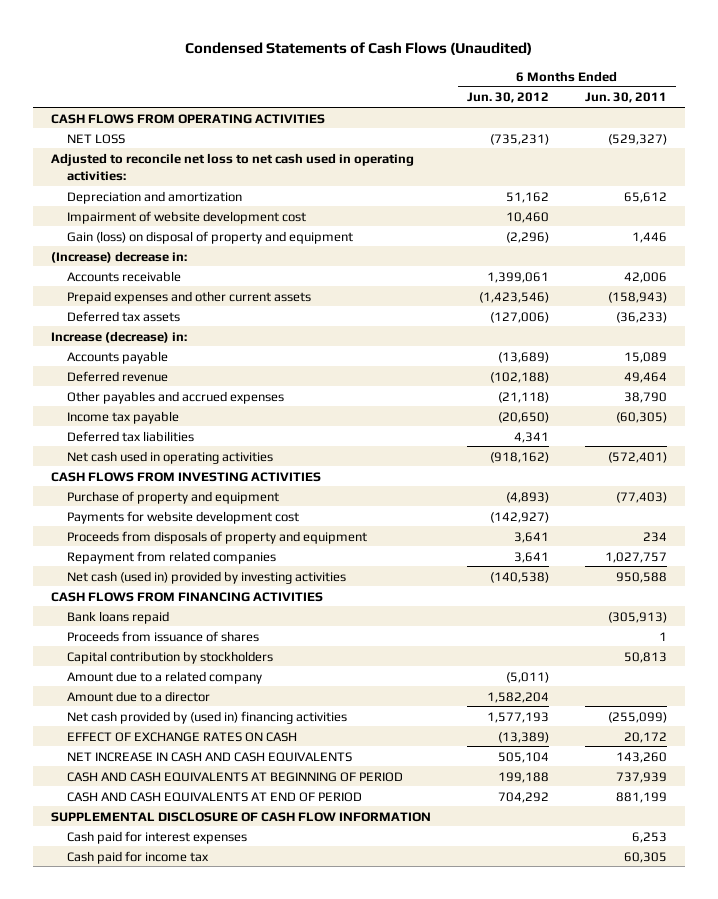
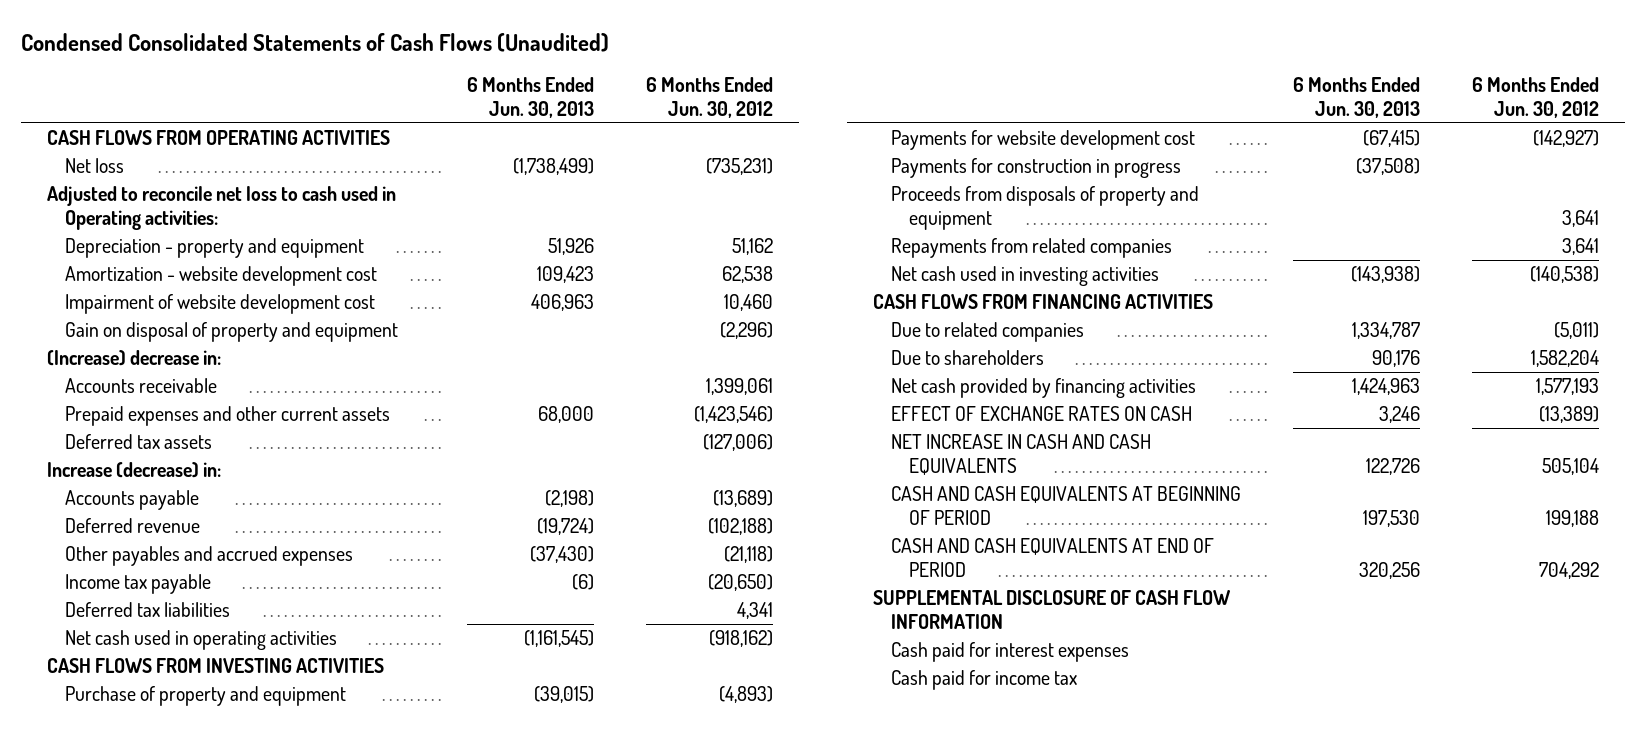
[184,42,532,56] Condensed Statements of Cash Flows (Unaudited) -> [21,33,610,53] Condensed Consolidated Statements of Cash Flows (Unaudited)
[584,92,667,104] Jun. 30, 2011 -> none
none -> [467,76,595,118] 6 Months Ended Jun. 30, 2013
[67,133,126,144] NET LOSS -> [65,158,125,174] Net loss
[50,152,414,181] Adjusted to reconcile net loss to net cash used in operating activities: -> [47,186,397,230] Adjusted to reconcile net loss to cash used in Operating activities:
[67,190,243,204] Depreciation and amortization -> [65,238,365,259] Depreciation - property and equipment
none -> [65,266,378,287] Amortization - website development cost
[67,230,354,244] Gain (loss) on disposal of property and equipment -> [65,322,399,343] Gain on disposal of property and equipment
none -> [891,158,1182,179] Payments for construction in progress
[67,550,277,564] Repayment from related companies -> [891,238,1173,259] Repayments from related companies
[67,570,347,584] Net cash (used in) provided by investing activities -> [891,266,1160,287] Net cash used in investing activities
[67,610,170,624] Bank loans repaid -> none
[67,630,260,642] Proceeds from issuance of shares -> none
[67,650,274,664] Capital contribution by stockholders -> none
[67,670,263,684] Amount due to a related company -> [891,322,1085,343] Due to related companies
[67,690,211,702] Amount due to a director -> [891,350,1045,366] Due to shareholders
[67,710,348,724] Net cash provided by (used in) financing activities -> [891,378,1197,399] Net cash provided by financing activities

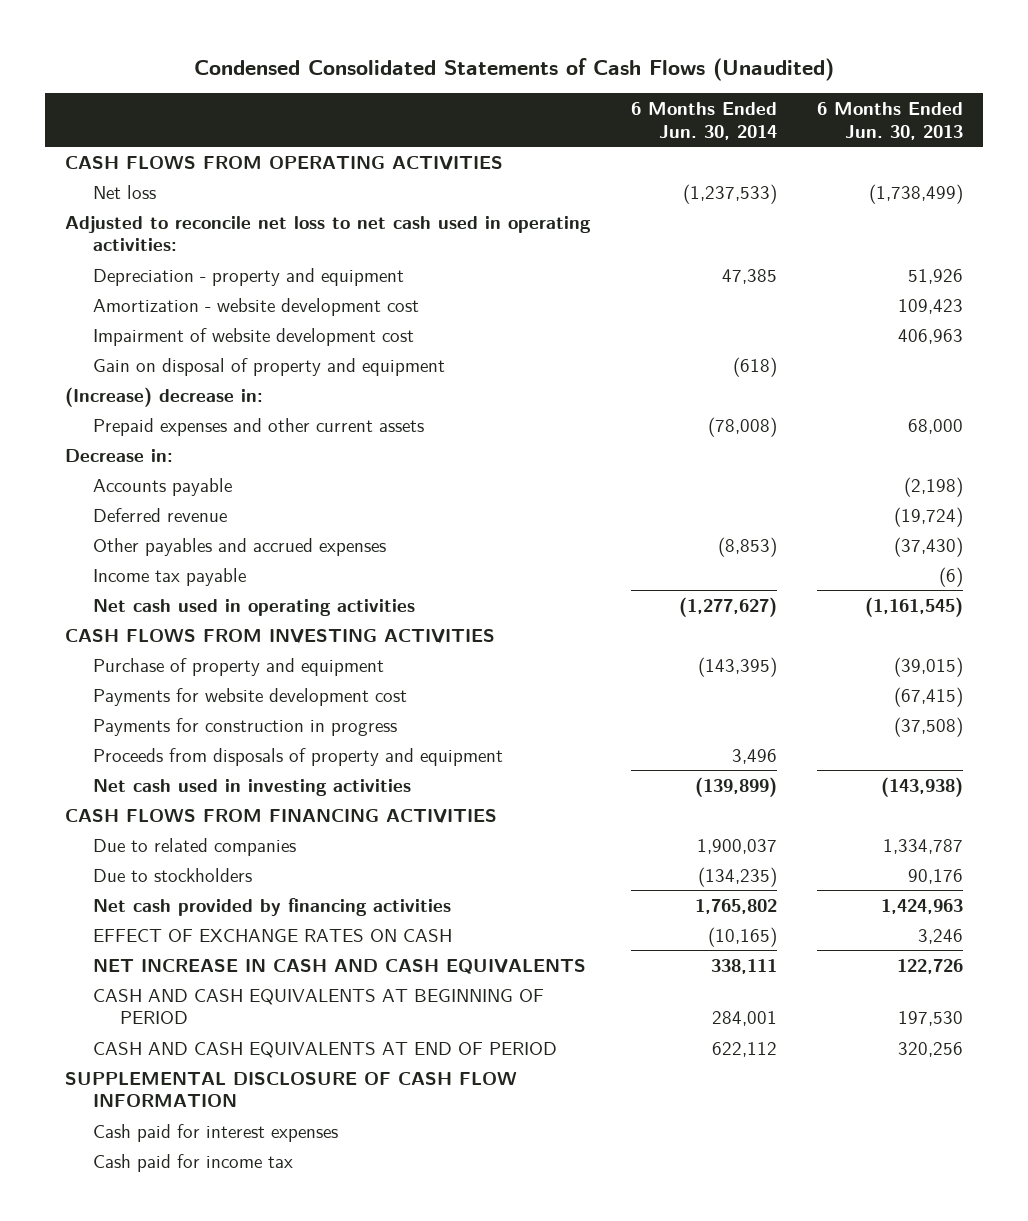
[645,76,773,118] 6 Months Ended Jun. 30, 2012 -> none
none -> [630,102,777,140] 6 Months Ended Jun. 30, 2014
[47,186,397,230] Adjusted to reconcile net loss to cash used in Operating activities: -> [65,215,592,252] Adjusted to reconcile net loss to net cash used in operating activities:
[65,378,218,394] Accounts receivable -> none
[65,434,213,450] Deferred tax assets -> none
[47,462,222,479] Increase (decrease) in: -> [65,448,174,462] Decrease in:
[65,602,231,618] Deferred tax liabilities -> none
[891,238,1173,259] Repayments from related companies -> none
[891,350,1045,366] Due to shareholders -> [92,867,252,882] Due to stockholders

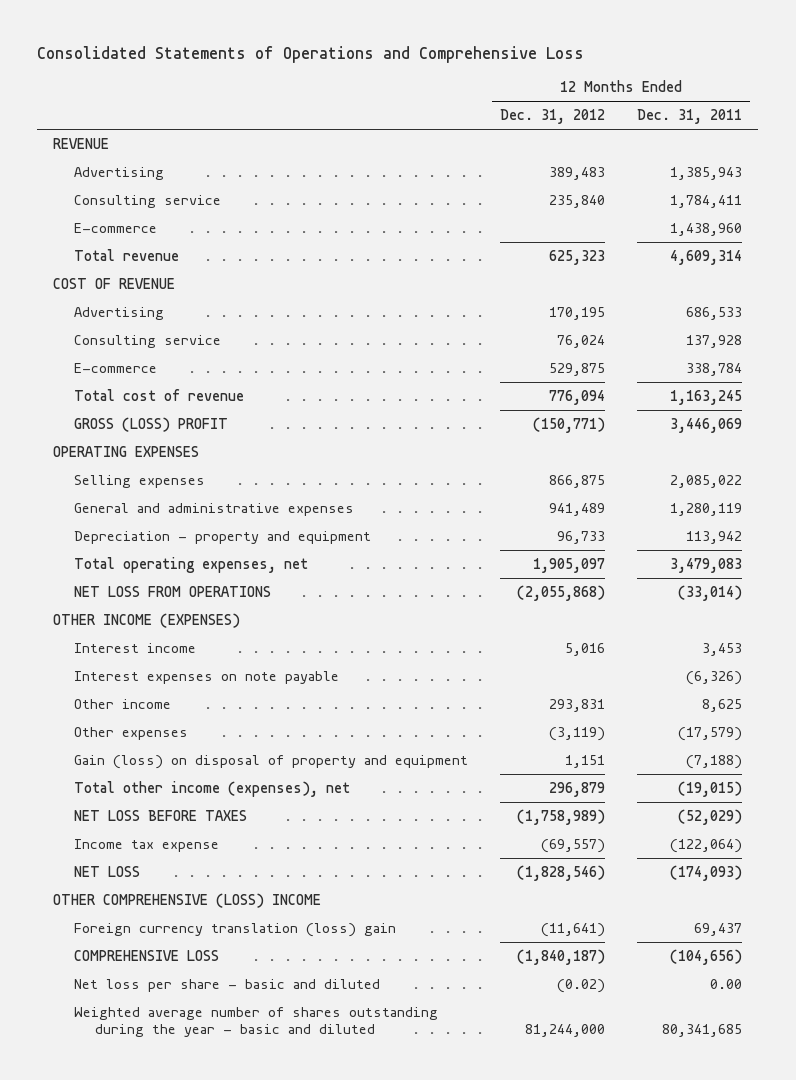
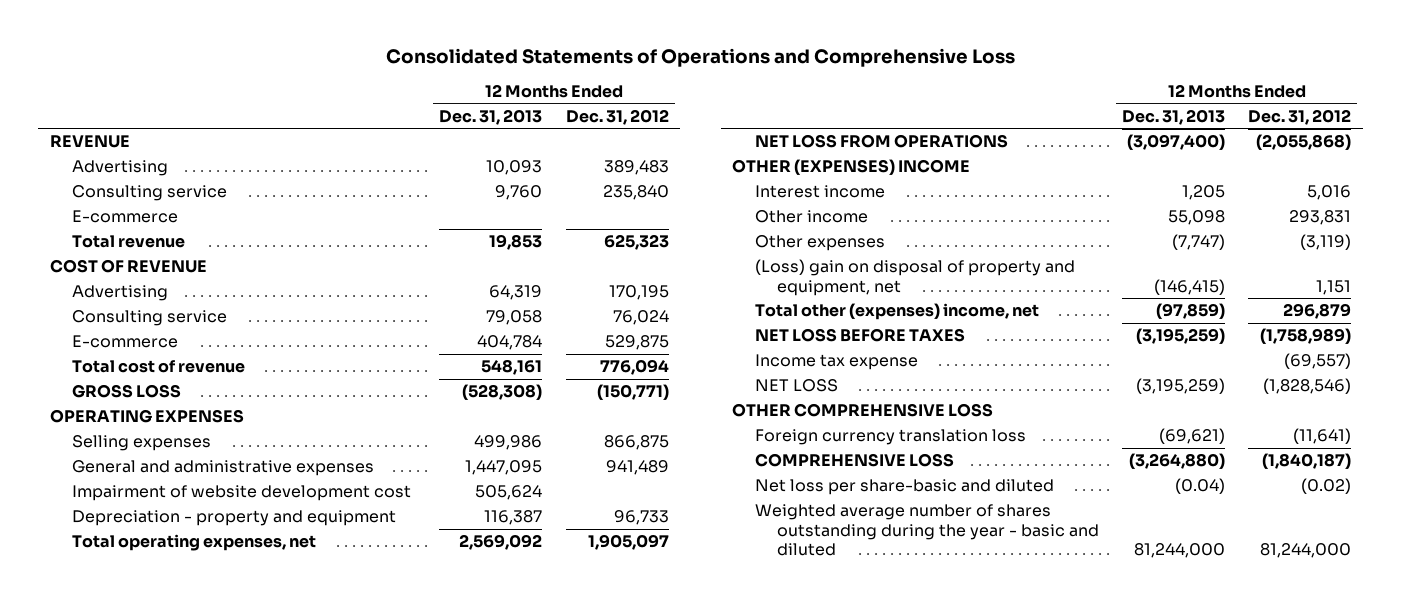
[637,109,743,125] Dec. 31, 2011 -> none
none -> [439,108,543,125] Dec. 31, 2013
[74,416,229,432] GROSS (LOSS) PROFIT -> [71,384,181,399] GROSS LOSS
none -> [71,485,411,502] Impairment of website development cost
[53,612,241,628] OTHER INCOME (EXPENSES) -> [732,159,971,176] OTHER (EXPENSES) INCOME
[74,670,340,684] Interest expenses on note payable -> none
[74,754,469,769] Gain (loss) on disposal of property and equipment -> [754,259,1075,296] (Loss) gain on disposal of property and equipment, net
[74,780,351,797] Total other income (expenses), net -> [754,303,1039,321] Total other (expenses) income, net
[53,892,322,908] OTHER COMPREHENSIVE (LOSS) INCOME -> [732,403,994,418] OTHER COMPREHENSIVE LOSS
[74,922,397,937] Foreign currency translation (loss) gain -> [754,429,1026,446] Foreign currency translation loss
[74,978,381,992] Net loss per share - basic and diluted -> [754,479,1054,496] Net loss per share-basic and diluted

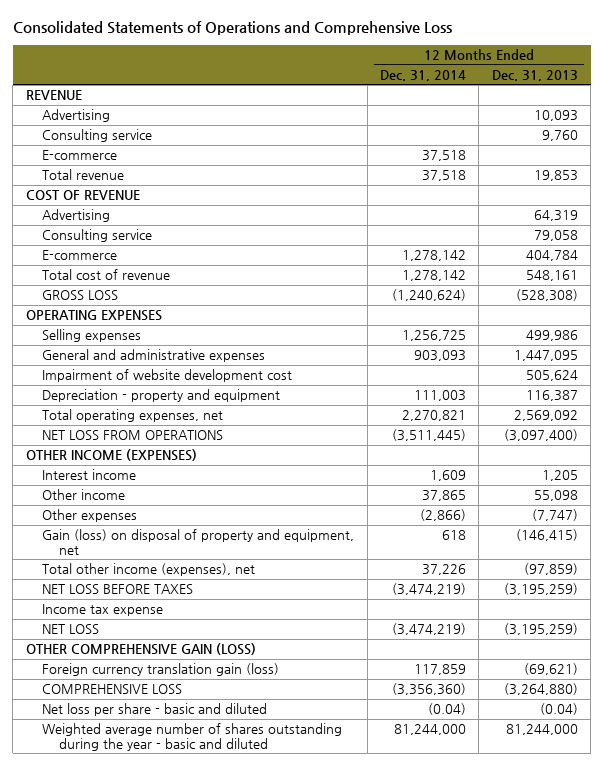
[565,108,669,125] Dec. 31, 2012 -> none
none -> [379,69,466,81] Dec. 31, 2014
[732,159,971,176] OTHER (EXPENSES) INCOME -> [25,449,197,462] OTHER INCOME (EXPENSES)
[754,259,1075,296] (Loss) gain on disposal of property and equipment, net -> [42,529,355,555] Gain (loss) on disposal of property and equipment, net
[754,303,1039,321] Total other (expenses) income, net -> [42,563,256,577] Total other income (expenses), net
[732,403,994,418] OTHER COMPREHENSIVE LOSS -> [25,643,256,656] OTHER COMPREHENSIVE GAIN (LOSS)
[754,429,1026,446] Foreign currency translation loss -> [42,663,280,677] Foreign currency translation gain (loss)
[754,479,1054,496] Net loss per share-basic and diluted -> [42,703,268,717] Net loss per share - basic and diluted

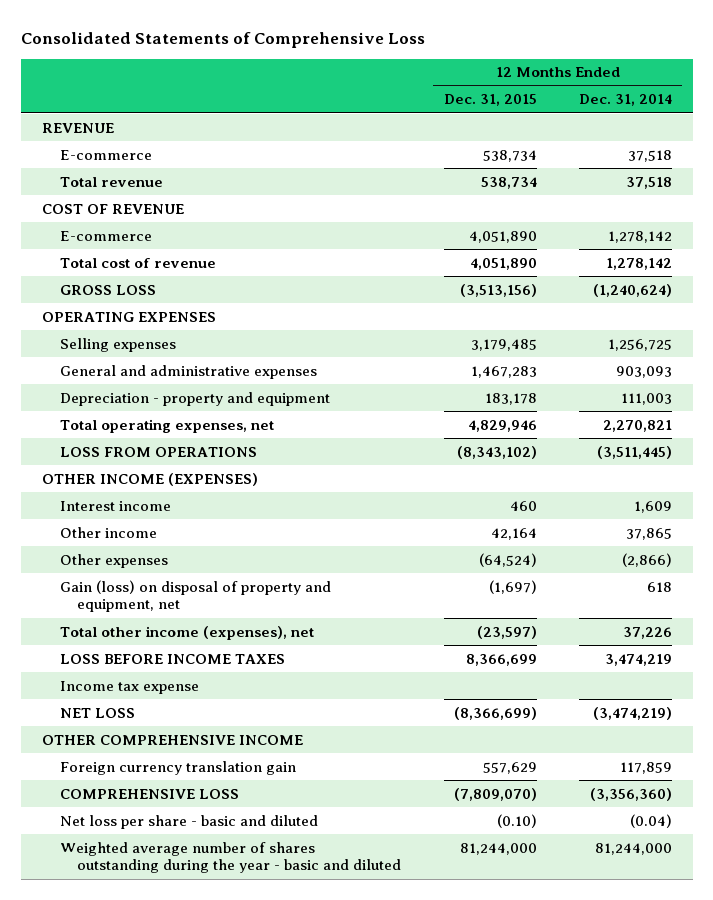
[12,21,452,36] Consolidated Statements of Operations and Comprehensive Loss -> [20,31,425,48] Consolidated Statements of Comprehensive Loss
[491,69,578,81] Dec. 31, 2013 -> none
none -> [443,94,537,107] Dec. 31, 2015
[42,109,111,123] Advertising -> none
[42,129,153,143] Consulting service -> none
[42,209,111,223] Advertising -> none
[42,229,153,243] Consulting service -> none
[42,369,293,383] Impairment of website development cost -> none
[42,430,224,441] NET LOSS FROM OPERATIONS -> [59,446,257,457] LOSS FROM OPERATIONS
[42,584,194,595] NET LOSS BEFORE TAXES -> [59,653,285,664] LOSS BEFORE INCOME TAXES
[391,583,466,596] (3,474,219) -> [604,653,672,666] 3,474,219
[25,643,256,656] OTHER COMPREHENSIVE GAIN (LOSS) -> [41,734,303,745] OTHER COMPREHENSIVE INCOME
[42,663,280,677] Foreign currency translation gain (loss) -> [59,760,296,775] Foreign currency translation gain

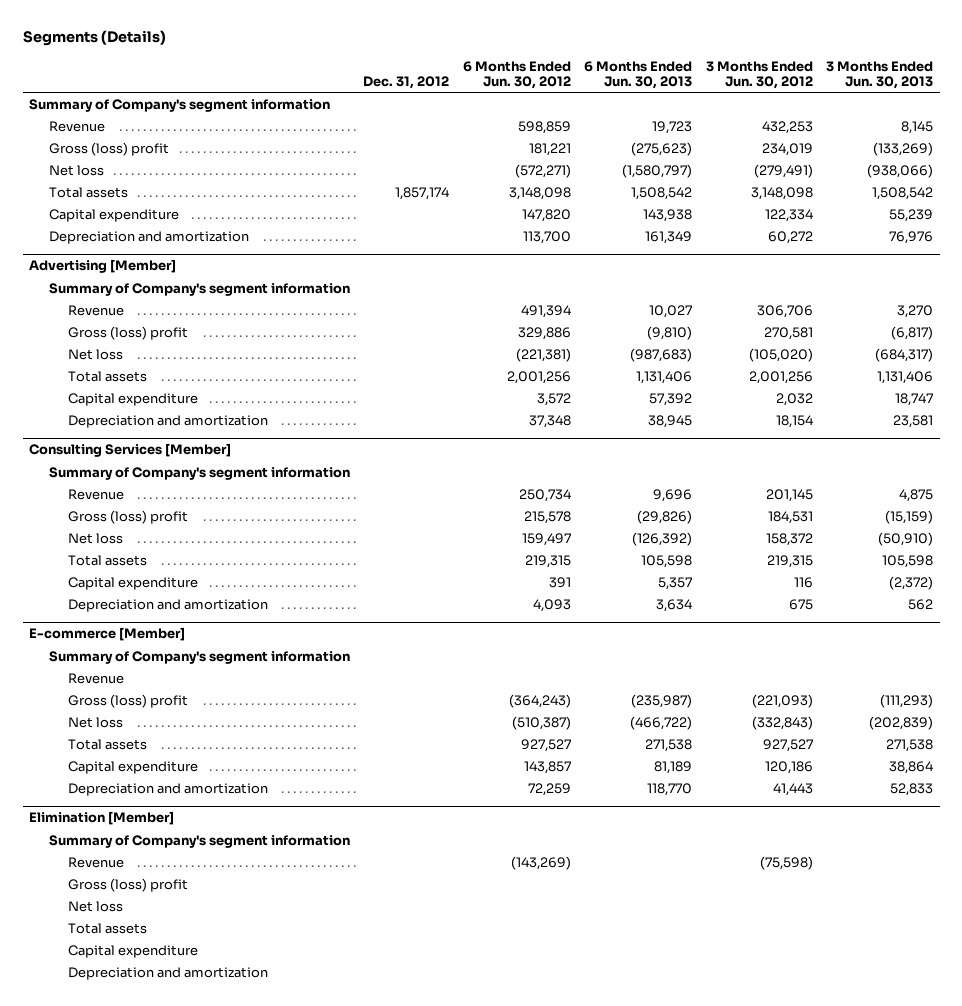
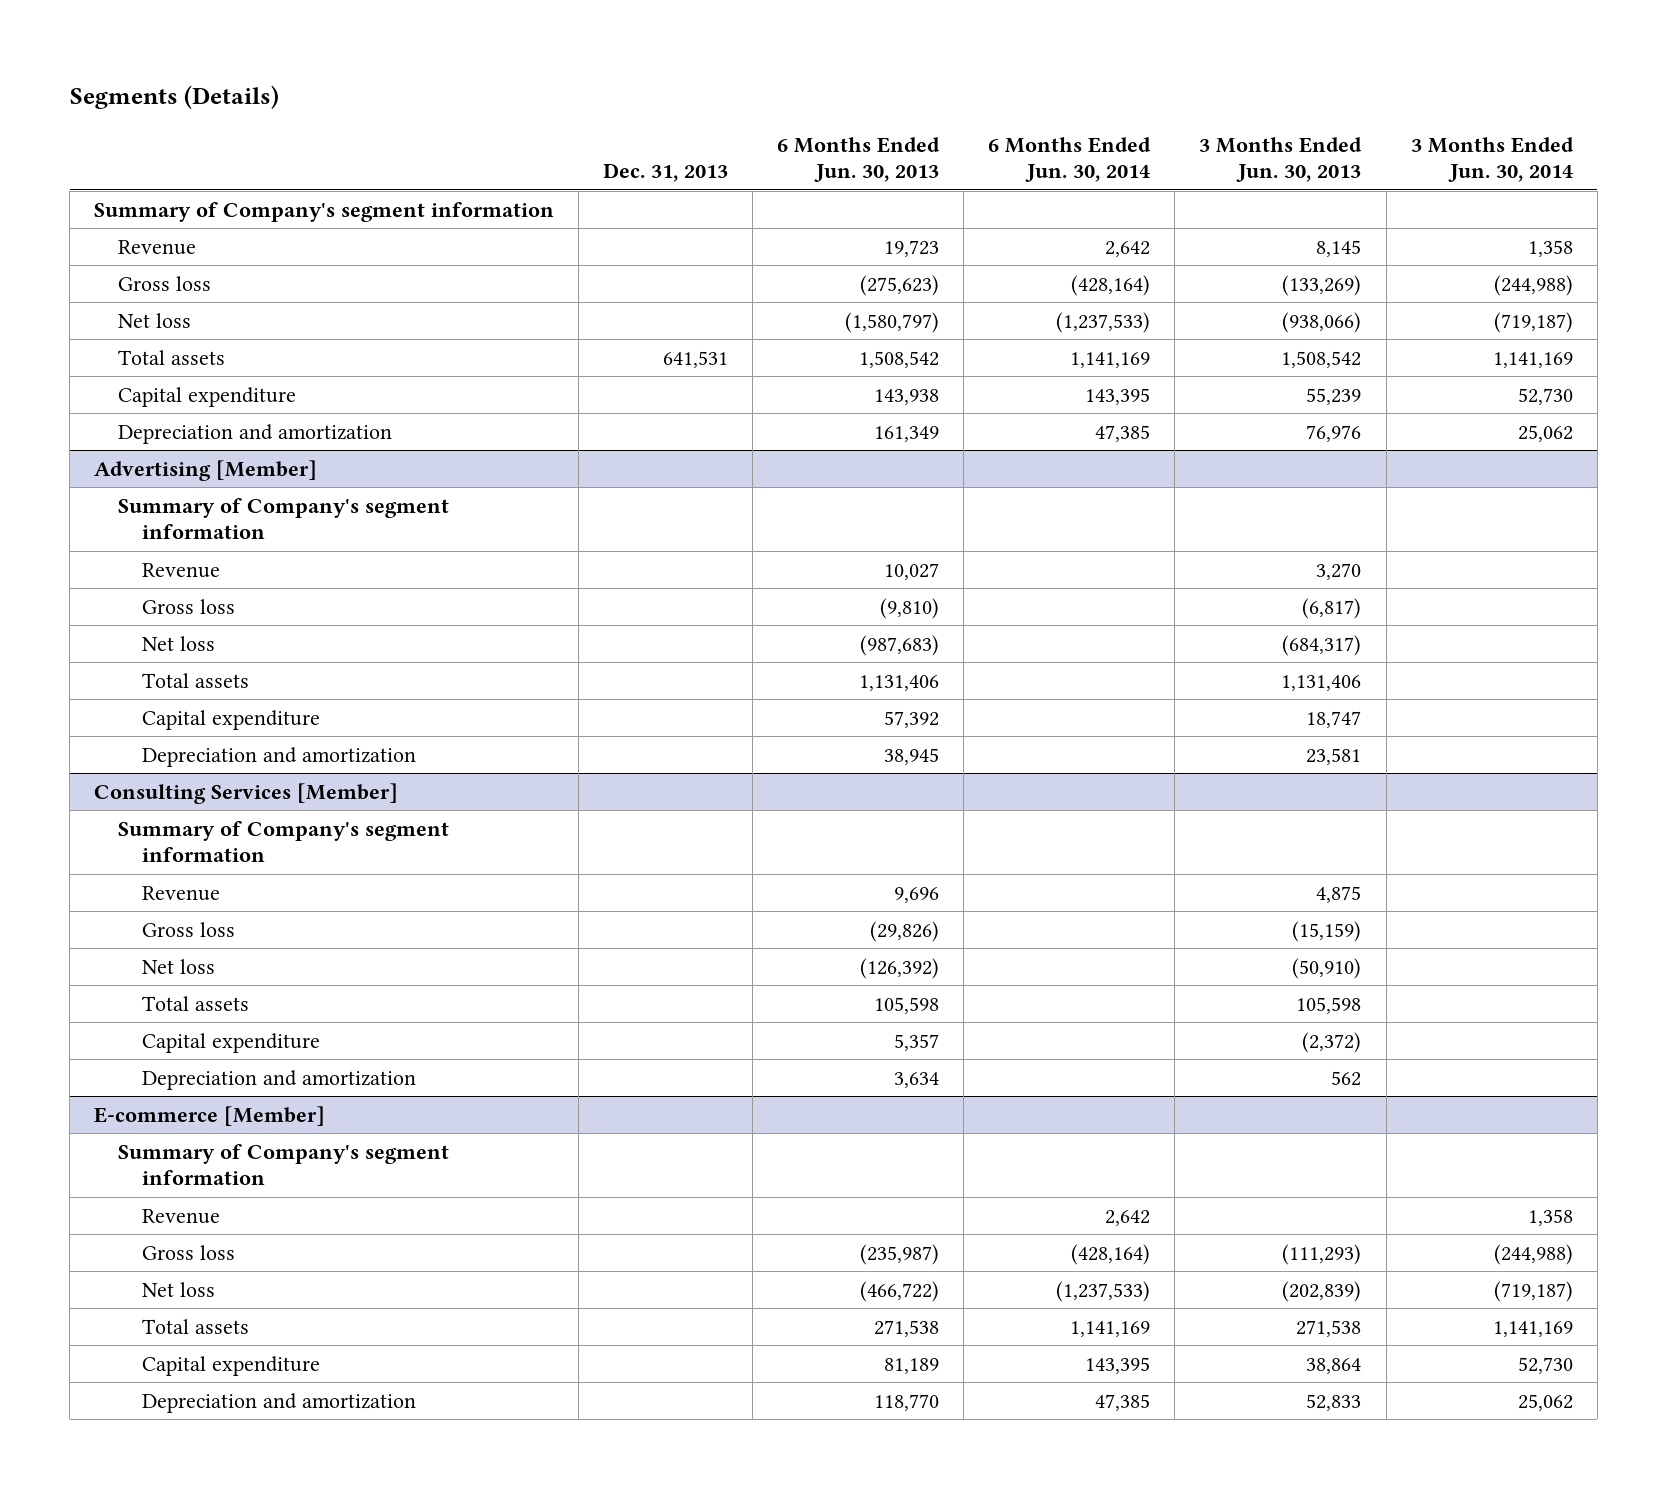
[363,75,450,89] Dec. 31, 2012 -> none
[462,61,571,89] 6 Months Ended Jun. 30, 2012 -> none
[705,61,813,89] 3 Months Ended Jun. 30, 2012 -> none
none -> [603,163,729,183] Dec. 31, 2013
none -> [988,136,1152,183] 6 Months Ended Jun. 30, 2014
none -> [1410,136,1574,183] 3 Months Ended Jun. 30, 2014
[48,141,169,156] Gross (loss) profit -> [118,275,212,291] Gross loss
[68,325,189,340] Gross (loss) profit -> [141,598,235,614] Gross loss
[68,509,189,524] Gross (loss) profit -> [141,921,235,937] Gross loss
[68,693,189,708] Gross (loss) profit -> [141,1244,235,1260] Gross loss
[29,811,175,826] Elimination [Member] -> none
[48,834,350,848] Summary of Company's segment information -> none
[68,856,125,868] Revenue -> none
[68,877,189,892] Gross (loss) profit -> none
[68,900,124,912] Net loss -> none
[68,922,148,934] Total assets -> none
[68,944,199,958] Capital expenditure -> none
[68,966,269,980] Depreciation and amortization -> none

